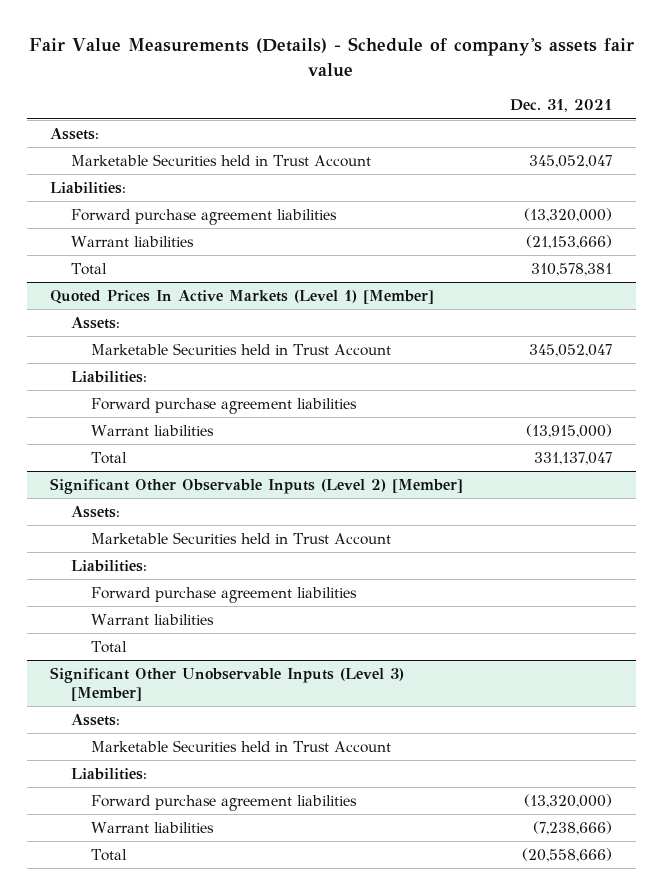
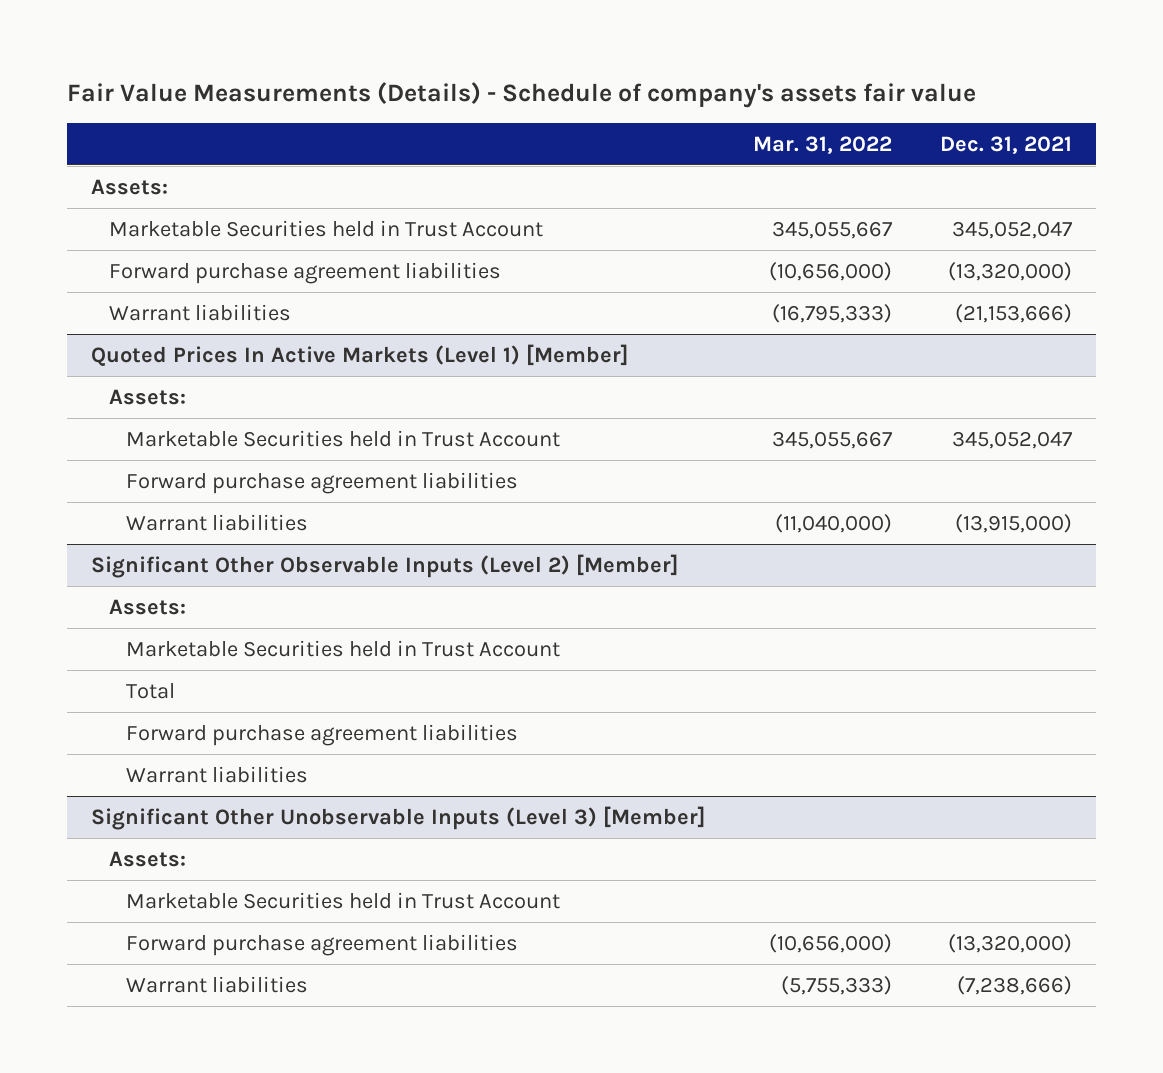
none -> [753,135,893,154] Mar. 31, 2022
[50,182,127,195] Liabilities: -> none
[70,263,107,276] Total -> none
[70,371,147,384] Liabilities: -> none
[90,452,127,465] Total -> none
[70,560,147,573] Liabilities: -> none
[90,641,127,654] Total -> [126,682,176,699] Total
[70,768,147,781] Liabilities: -> none
[90,849,127,862] Total -> none

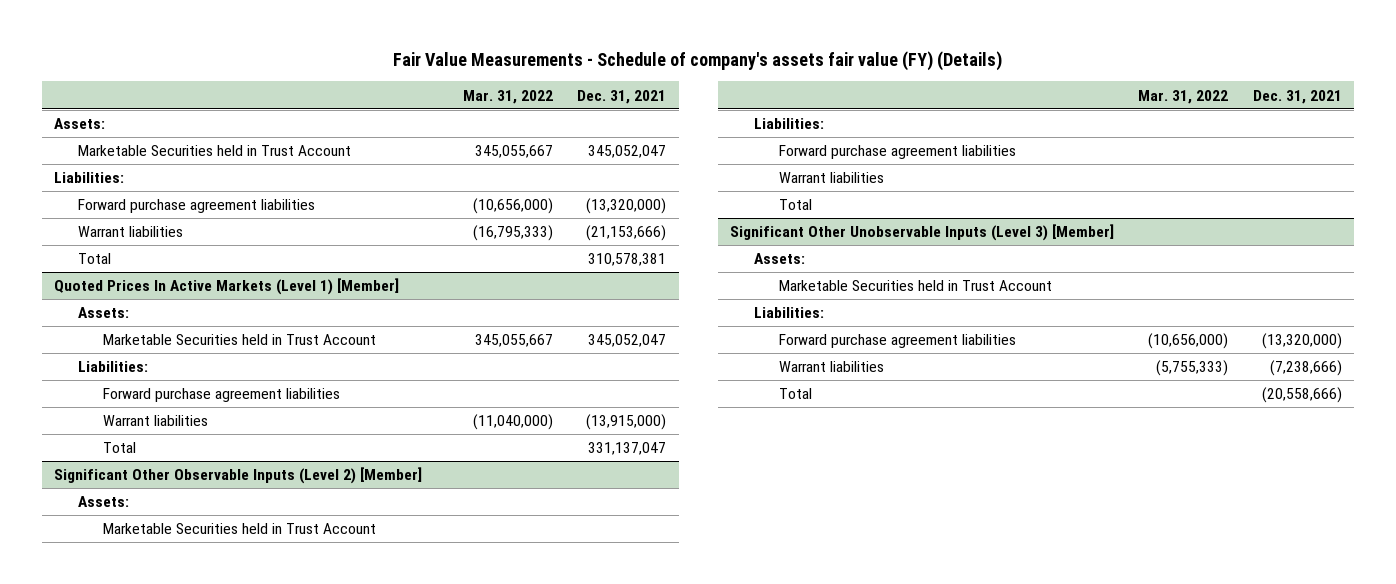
[67,82,977,109] Fair Value Measurements (Details) - Schedule of company's assets fair value -> [393,50,1003,71] Fair Value Measurements - Schedule of company's assets fair value (FY) (Details)
none -> [53,172,124,184] Liabilities:
none -> [78,253,112,265] Total
none -> [78,361,149,373] Liabilities:
none -> [102,442,136,454] Total
none -> [754,118,825,130] Liabilities:
[126,682,176,699] Total -> [778,199,812,211] Total
none -> [754,307,825,319] Liabilities:
none -> [778,388,812,400] Total

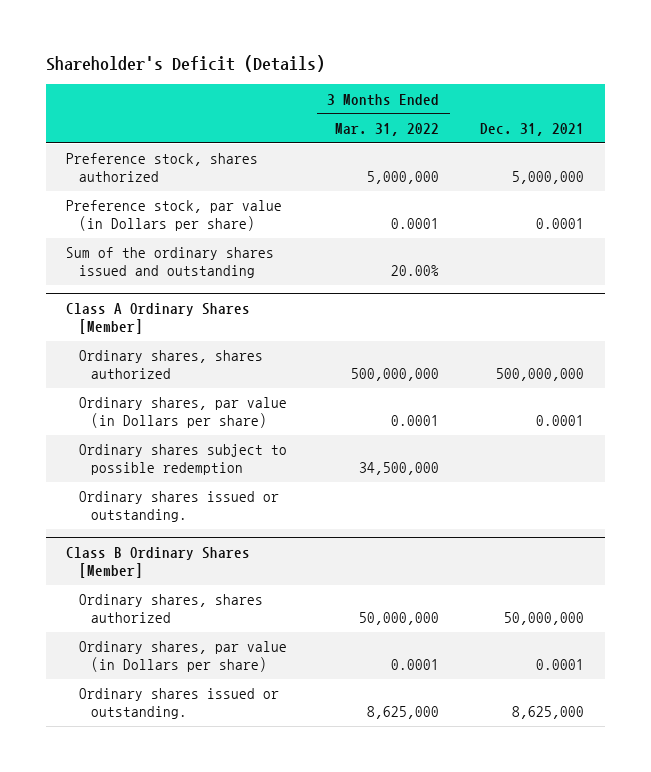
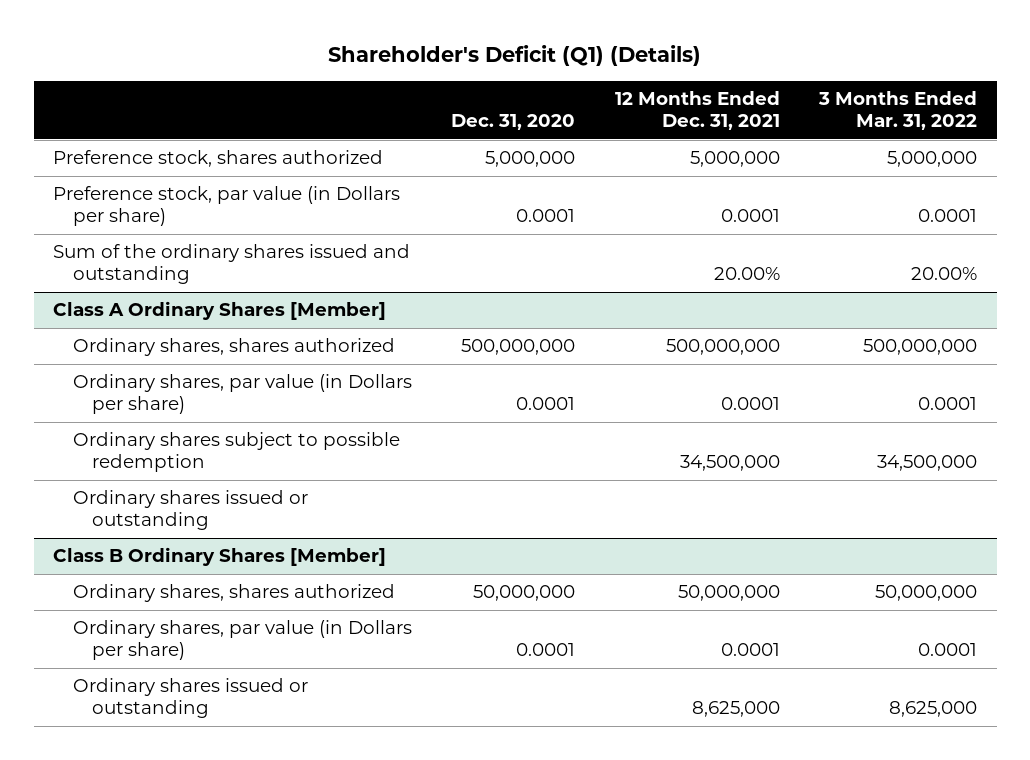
[45,55,325,73] Shareholder's Deficit (Details) -> [328,45,702,67] Shareholder's Deficit (Q1) (Details)
[480,122,585,136] Dec. 31, 2021 -> none
none -> [451,114,576,131] Dec. 31, 2020
none -> [614,91,780,131] 12 Months Ended Dec. 31, 2021
[78,491,279,523] Ordinary shares issued or outstanding. -> [72,490,308,531] Ordinary shares issued or outstanding
[78,688,279,720] Ordinary shares issued or outstanding. -> [72,678,308,719] Ordinary shares issued or outstanding

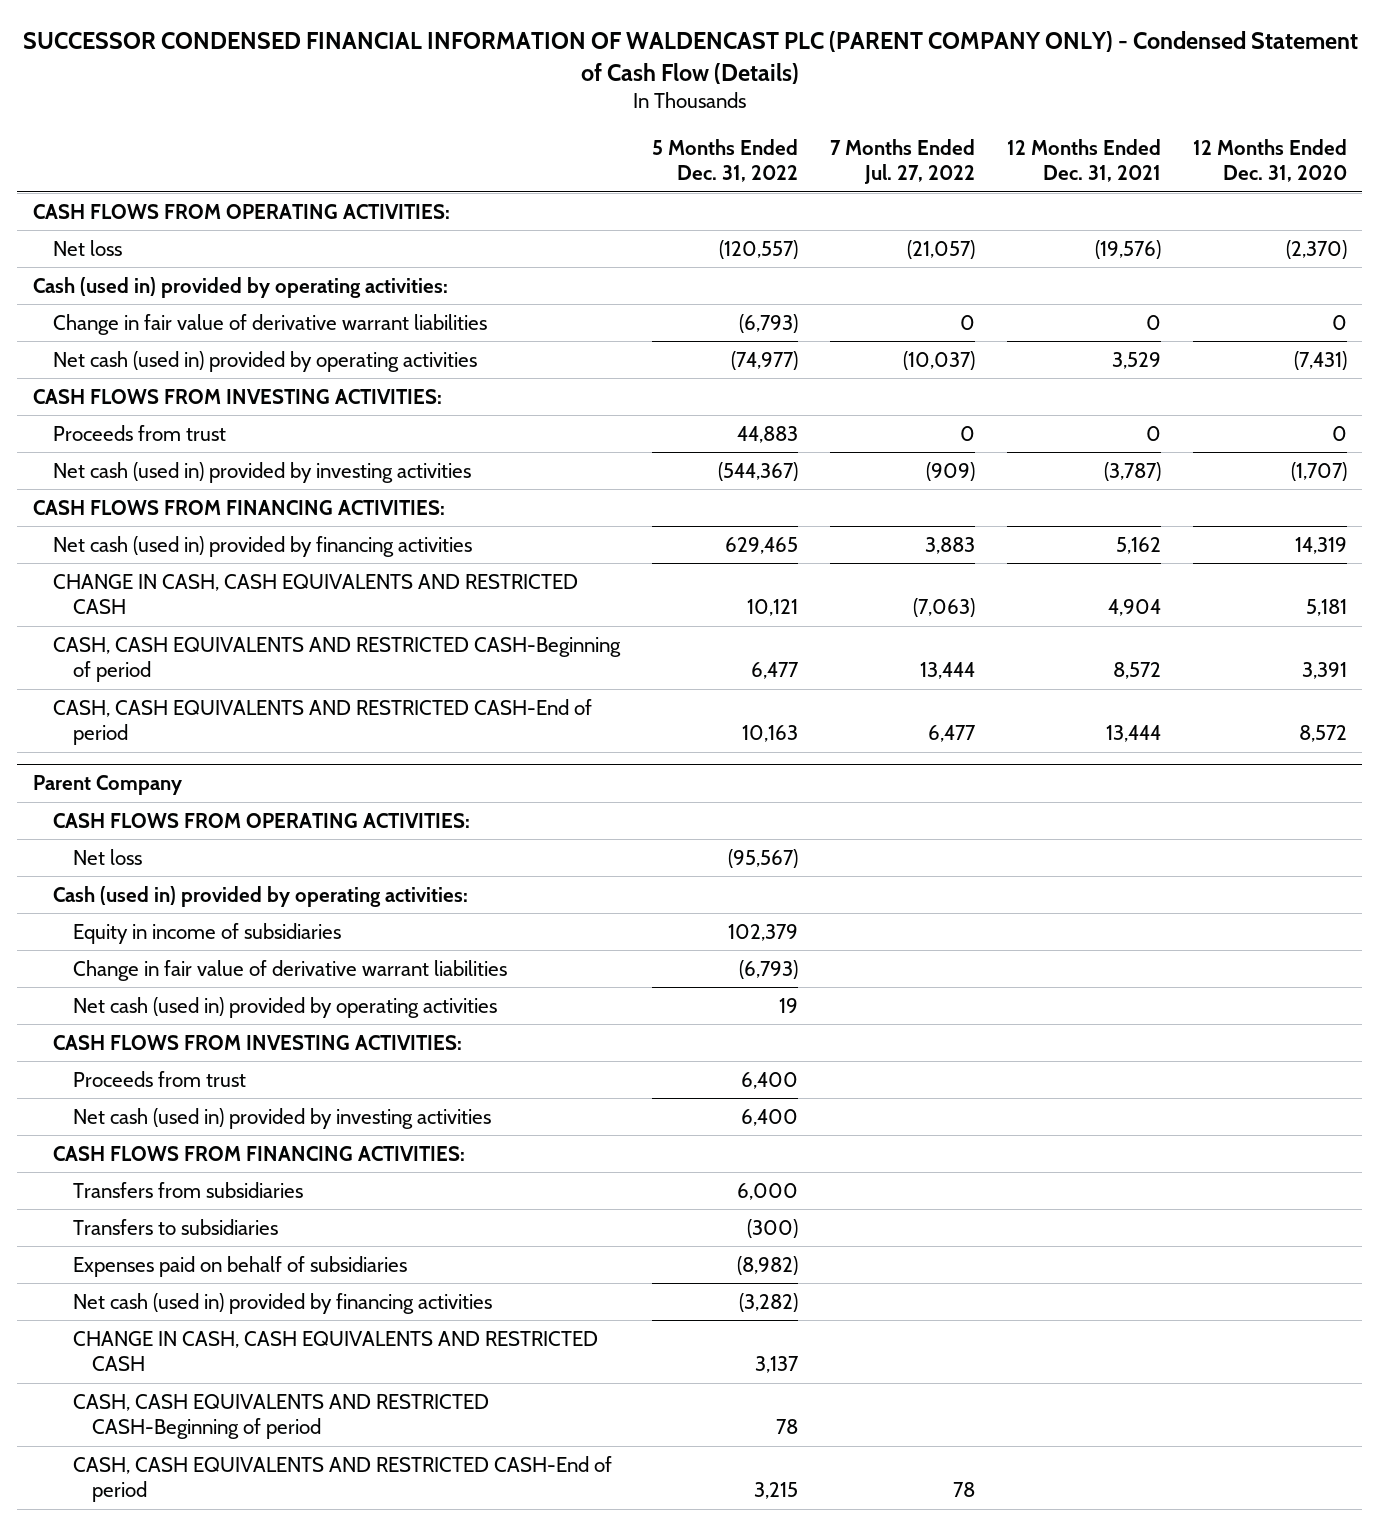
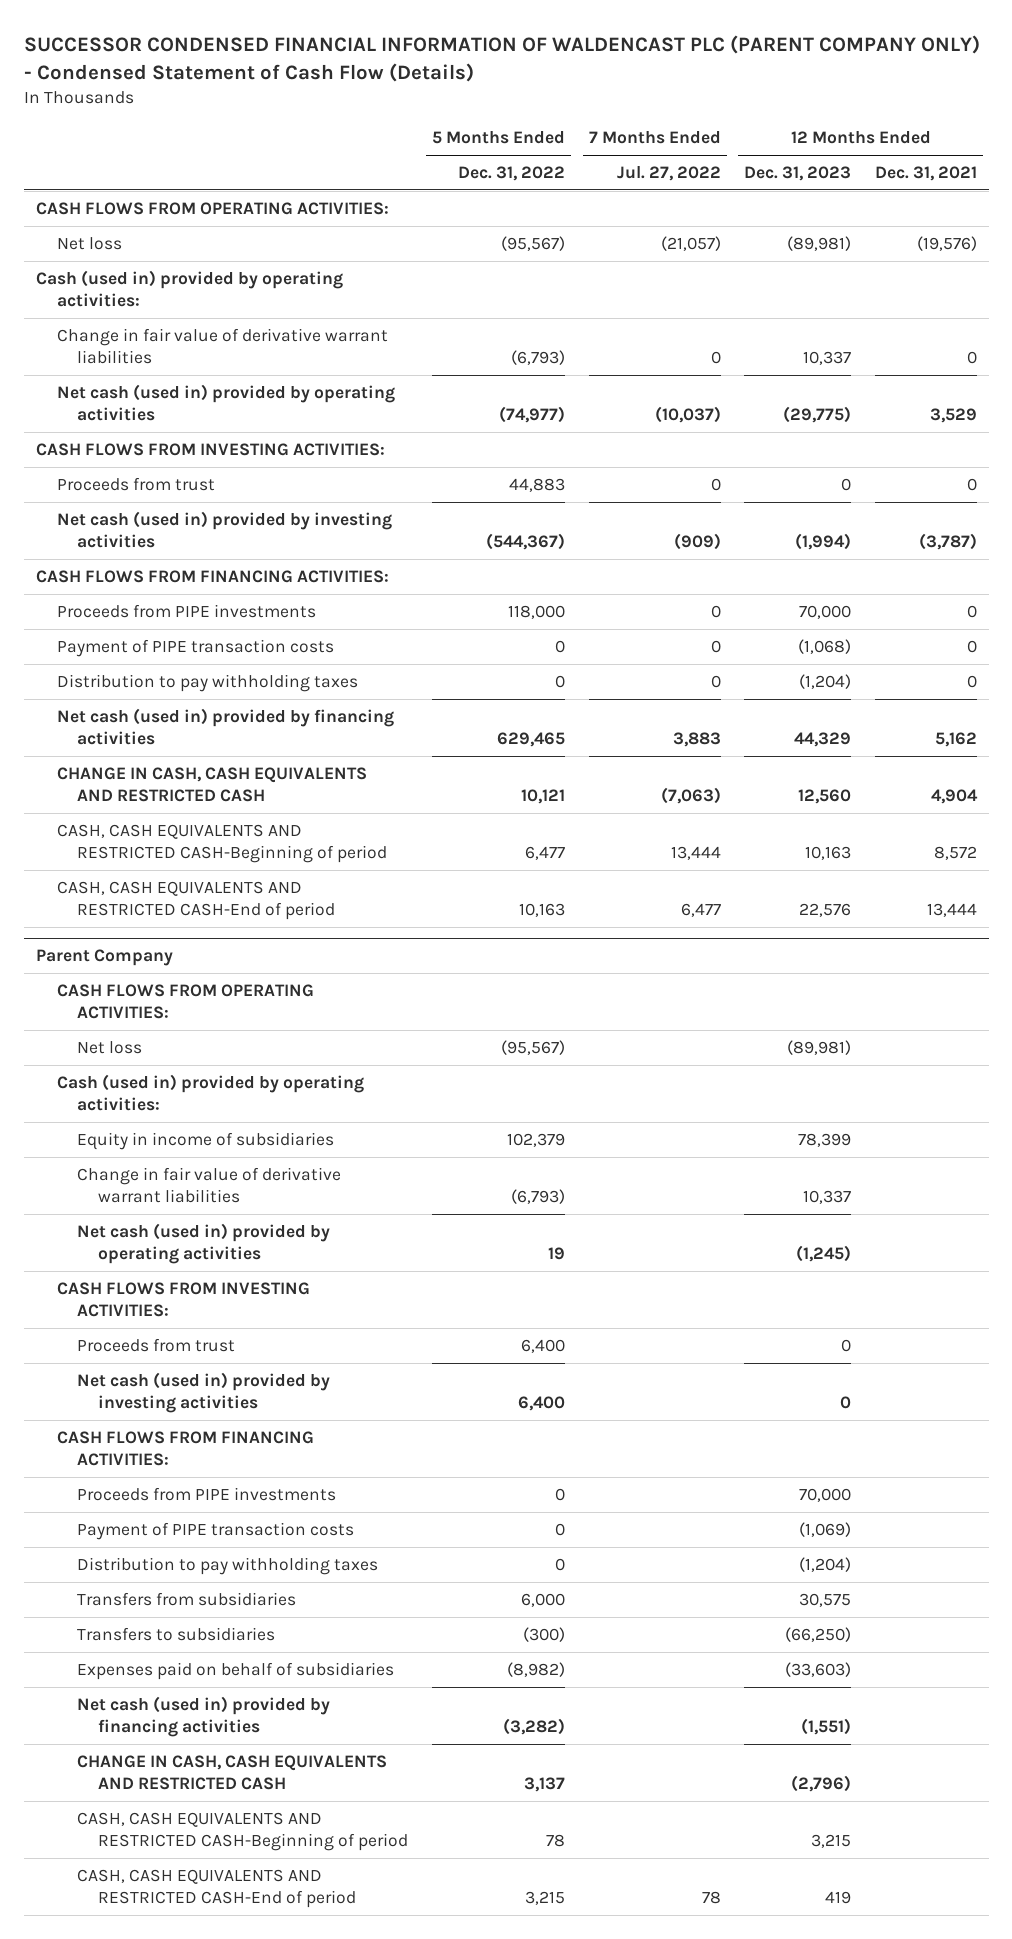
[1192,138,1347,183] 12 Months Ended Dec. 31, 2020 -> none
none -> [744,166,852,182] Dec. 31, 2023
[718,239,798,259] (120,557) -> [501,235,566,251] (95,567)
none -> [56,603,316,618] Proceeds from PIPE investments
none -> [56,638,334,657] Payment of PIPE transaction costs
none -> [56,673,358,692] Distribution to pay withholding taxes
none -> [77,1486,337,1501] Proceeds from PIPE investments
none -> [77,1521,355,1540] Payment of PIPE transaction costs
none -> [77,1556,379,1575] Distribution to pay withholding taxes

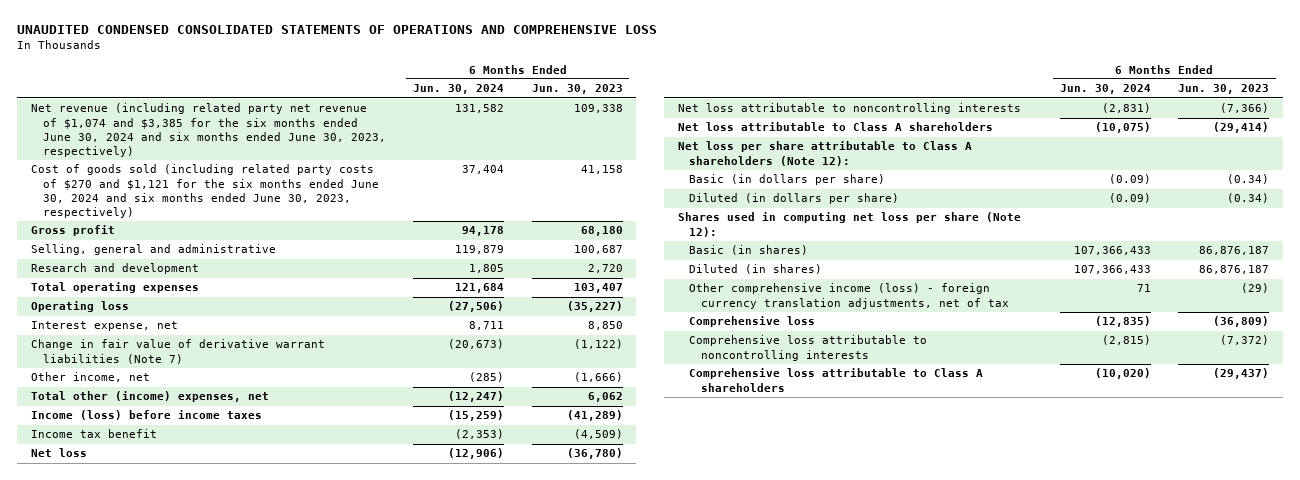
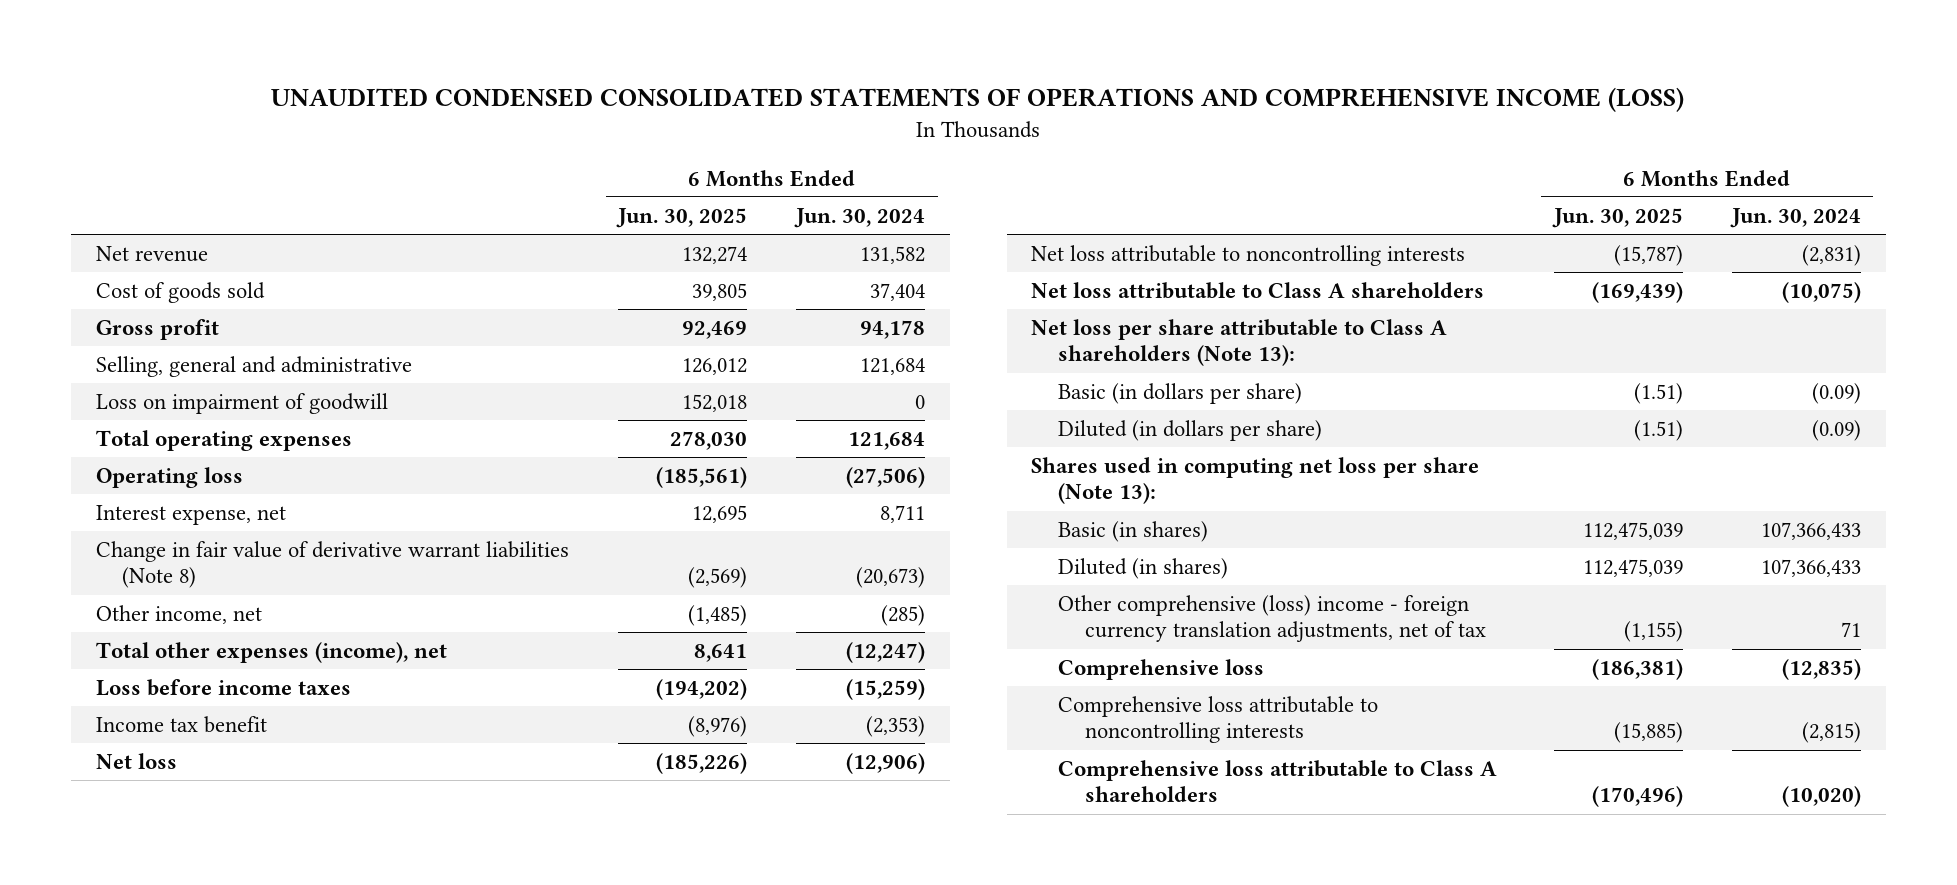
[17,25,658,35] UNAUDITED CONDENSED CONSOLIDATED STATEMENTS OF OPERATIONS AND COMPREHENSIVE LOSS -> [271,87,1685,113] UNAUDITED CONDENSED CONSOLIDATED STATEMENTS OF OPERATIONS AND COMPREHENSIVE INCOME (LOSS)
[531,84,623,95] Jun. 30, 2023 -> none
none -> [616,207,748,228] Jun. 30, 2025
[30,103,386,158] Net revenue (including related party net revenue of $1,074 and $3,385 for the six months ended June 30, 2024 and six months ended June 30, 2023, respectively) -> [95,246,208,263] Net revenue
[30,164,379,219] Cost of goods sold (including related party costs of $270 and $1,121 for the six months ended June 30, 2024 and six months ended June 30, 2023, respectively) -> [95,282,265,304] Cost of goods sold
[30,263,199,275] Research and development -> none
[455,245,505,255] 119,879 -> [860,358,926,376] 121,684
none -> [95,393,388,415] Loss on impairment of goodwill
[30,339,325,364] Change in fair value of derivative warrant liabilities (Note 7) -> [95,541,569,589] Change in fair value of derivative warrant liabilities (Note 8)
[30,391,269,403] Total other (income) expenses, net -> [95,642,447,664] Total other expenses (income), net
[30,410,262,421] Income (loss) before income taxes -> [95,679,351,697] Loss before income taxes
[677,141,972,166] Net loss per share attributable to Class A shareholders (Note 12): -> [1031,319,1448,367] Net loss per share attributable to Class A shareholders (Note 13):
[677,212,1021,237] Shares used in computing net loss per share (Note 12): -> [1031,457,1480,505] Shares used in computing net loss per share (Note 13):
[689,283,1010,309] Other comprehensive income (loss) - foreign currency translation adjustments, net of tax -> [1057,595,1486,643] Other comprehensive (loss) income - foreign currency translation adjustments, net of tax

